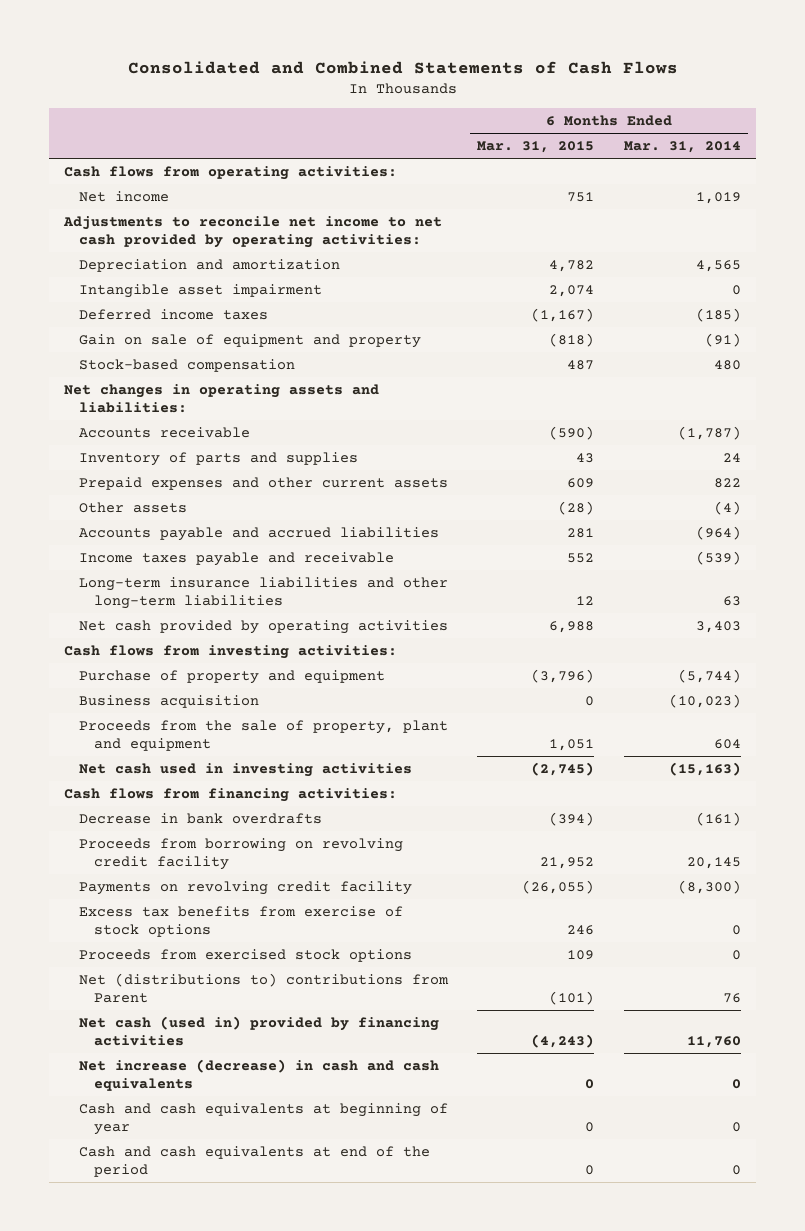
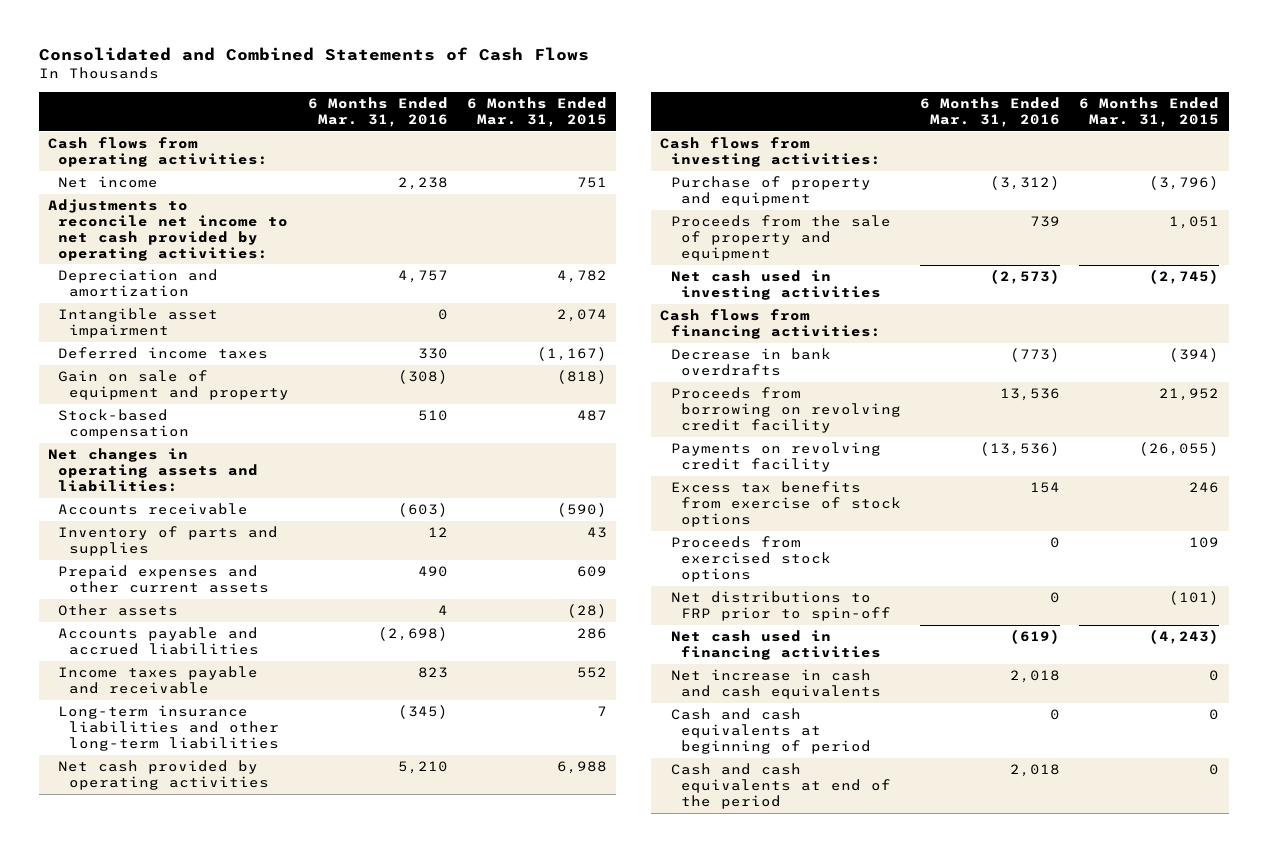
[623,141,741,154] Mar. 31, 2014 -> none
none -> [307,97,448,127] 6 Months Ended Mar. 31, 2016
[567,527,595,538] 281 -> [576,628,607,640] 286
[576,596,595,606] 12 -> [596,706,607,717] 7
[79,694,260,708] Business acquisition -> none
[79,719,449,752] Proceeds from the sale of property, plant and equipment -> [670,215,891,261] Proceeds from the sale of property and equipment
[79,972,450,1004] Net (distributions to) contributions from Parent -> [670,591,891,622] Net distributions to FRP prior to spin-off
[79,1015,440,1047] Net cash (used in) provided by financing activities -> [670,630,881,661] Net cash used in financing activities
[79,1058,440,1092] Net increase (decrease) in cash and cash equivalents -> [670,669,881,700] Net increase in cash and cash equivalents
[79,1102,449,1136] Cash and cash equivalents at beginning of year -> [670,708,871,754] Cash and cash equivalents at beginning of period

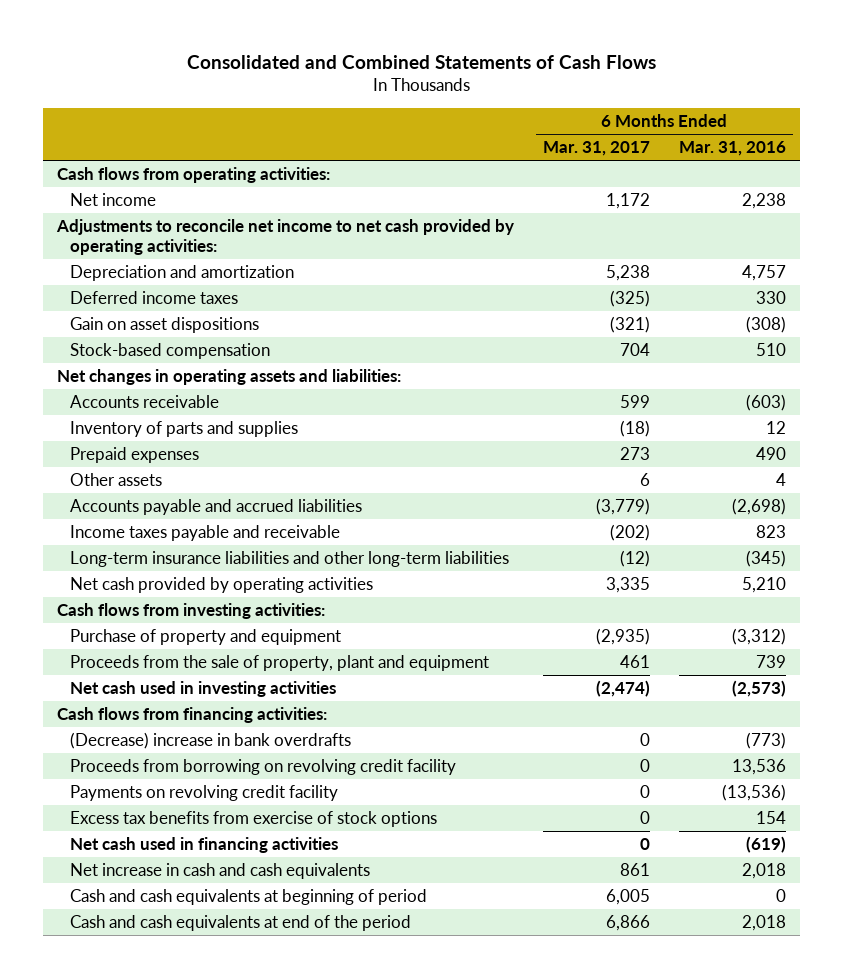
[466,97,607,127] 6 Months Ended Mar. 31, 2015 -> none
none -> [543,141,651,157] Mar. 31, 2017
[58,308,219,339] Intangible asset impairment -> none
[58,370,289,401] Gain on sale of equipment and property -> [69,317,259,334] Gain on asset dispositions
[58,565,269,594] Prepaid expenses and other current assets -> [69,447,199,464] Prepaid expenses
[670,215,891,261] Proceeds from the sale of property and equipment -> [69,655,489,672] Proceeds from the sale of property, plant and equipment
[670,348,831,377] Decrease in bank overdrafts -> [69,732,351,750] (Decrease) increase in bank overdrafts
[670,536,831,582] Proceeds from exercised stock options -> none
[670,591,891,622] Net distributions to FRP prior to spin-off -> none

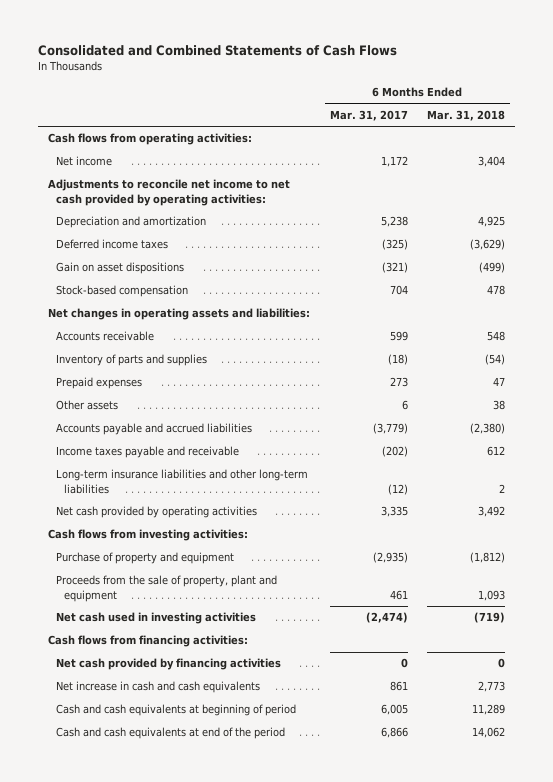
[678,141,786,157] Mar. 31, 2016 -> none
none -> [427,109,506,121] Mar. 31, 2018
[69,732,351,750] (Decrease) increase in bank overdrafts -> none
[69,759,456,776] Proceeds from borrowing on revolving credit facility -> none
[69,785,338,802] Payments on revolving credit facility -> none
[69,811,437,828] Excess tax benefits from exercise of stock options -> none
[69,837,338,854] Net cash used in financing activities -> [55,658,281,671] Net cash provided by financing activities

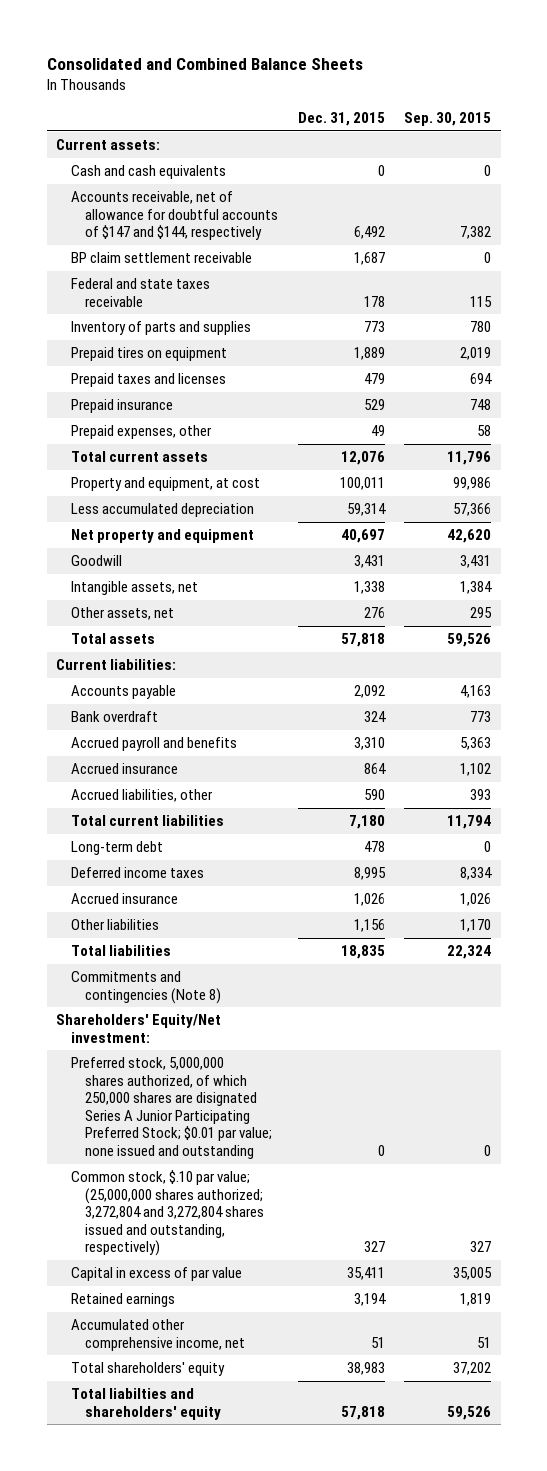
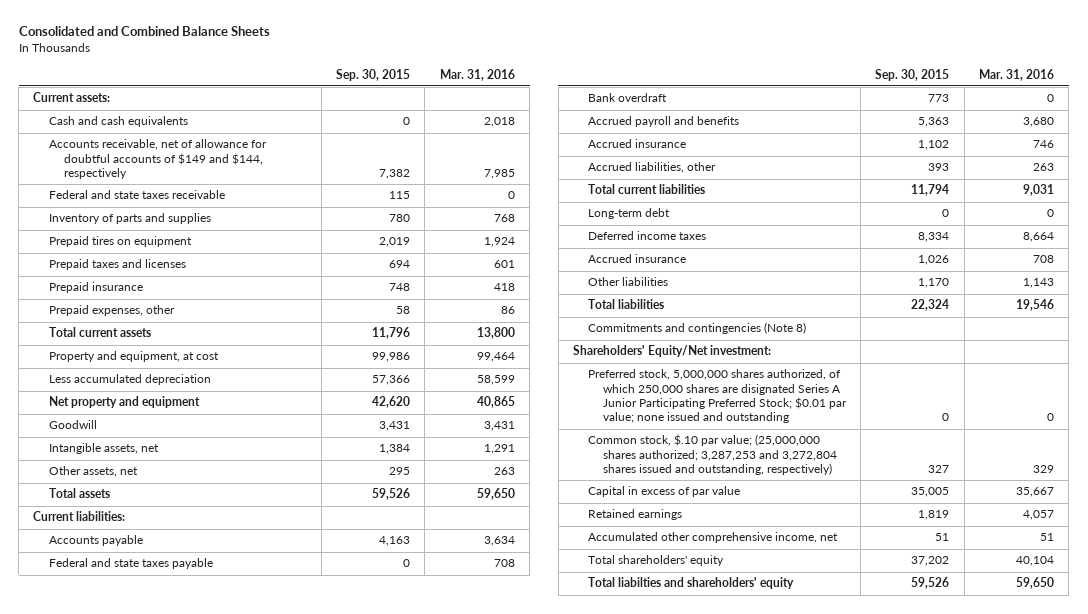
[297,111,385,126] Dec. 31, 2015 -> none
none -> [439,68,515,81] Mar. 31, 2016
[70,252,252,264] BP claim settlement receivable -> none
[70,191,279,241] Accounts receivable, net of allowance for doubtful accounts of $147 and $144, respectively -> [48,139,267,180] Accounts receivable, net of allowance for doubtful accounts of $149 and $144, respectively
none -> [48,558,213,570] Federal and state taxes payable
[70,1170,265,1257] Common stock, $.10 par value; (25,000,000 shares authorized; 3,272,804 and 3,272,804 shares issued and outstanding, respectively) -> [587,434,837,476] Common stock, $.10 par value; (25,000,000 shares authorized; 3,287,253 and 3,272,804 shares issued and outstanding, respectively)

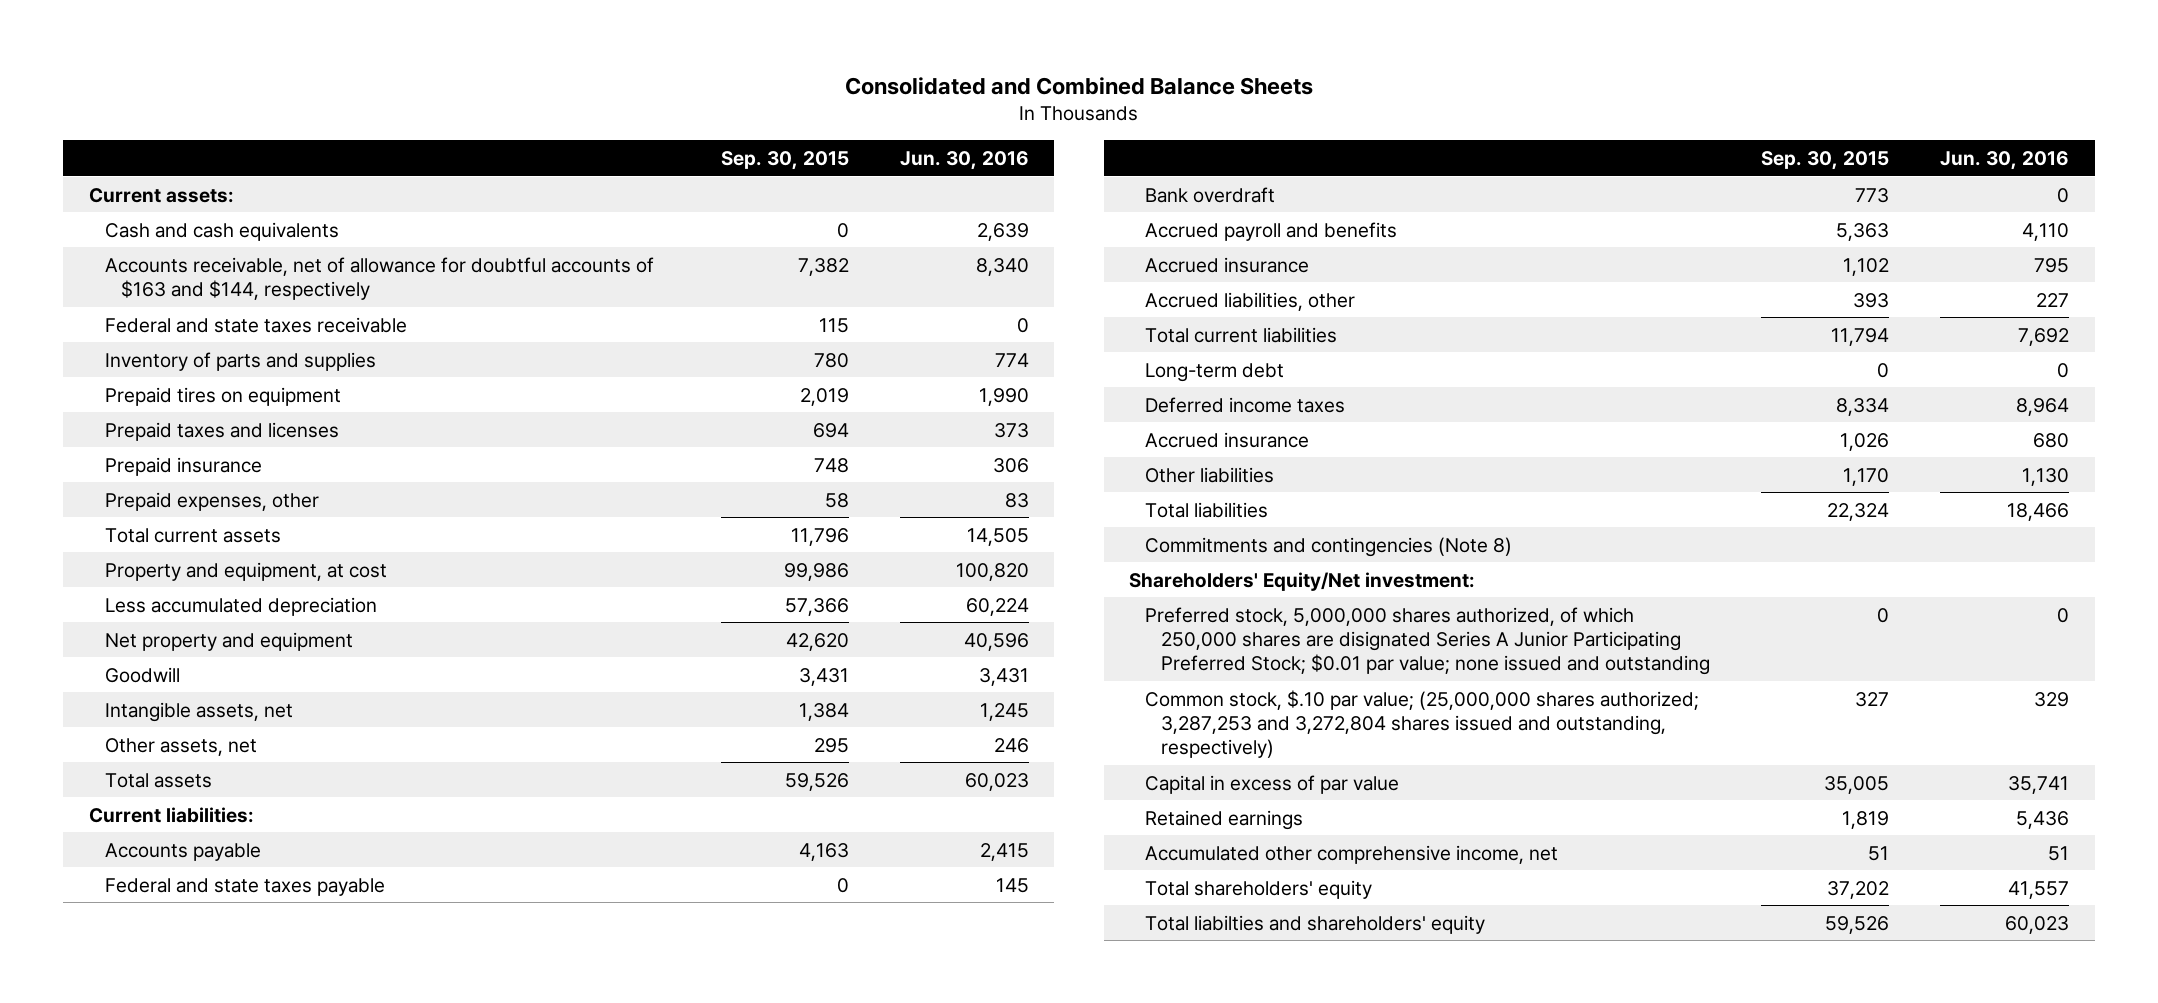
[439,68,515,81] Mar. 31, 2016 -> none
none -> [899,150,1029,170] Jun. 30, 2016
[48,139,267,180] Accounts receivable, net of allowance for doubtful accounts of $149 and $144, respectively -> [104,256,654,301] Accounts receivable, net of allowance for doubtful accounts of $163 and $144, respectively

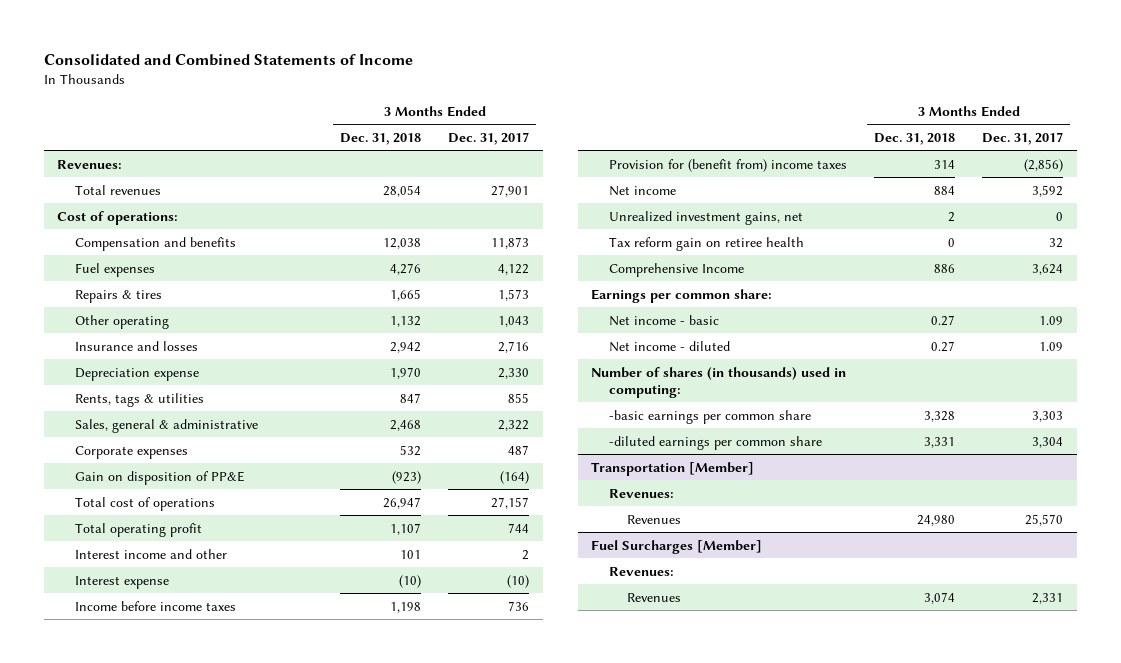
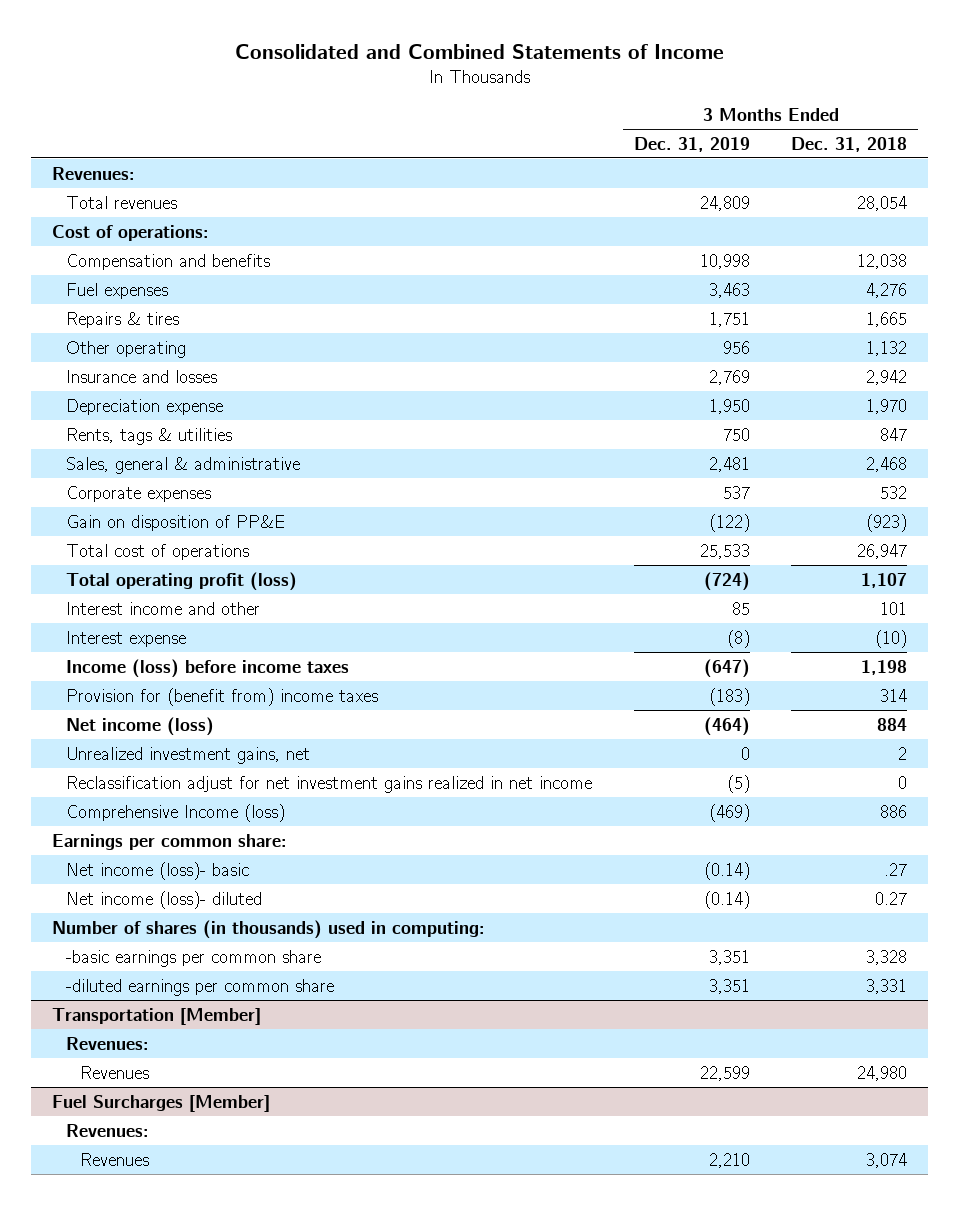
[448,131,530,145] Dec. 31, 2017 -> none
none -> [633,136,750,152] Dec. 31, 2019
[74,522,202,537] Total operating profit -> [65,571,297,591] Total operating profit (loss)
[74,600,236,611] Income before income taxes -> [65,658,349,678] Income (loss) before income taxes
[608,185,676,196] Net income -> [65,716,214,736] Net income (loss)
[608,236,804,251] Tax reform gain on retiree health -> none
none -> [65,775,592,793] Reclassification adjust for net investment gains realized in net income
[608,262,744,277] Comprehensive Income -> [65,803,285,822] Comprehensive Income (loss)
[608,314,719,326] Net income - basic -> [65,861,249,880] Net income (loss)- basic
[931,314,956,326] 0.27 -> [884,862,908,876] .27
[608,340,730,352] Net income - diluted -> [65,890,262,909] Net income (loss)- diluted

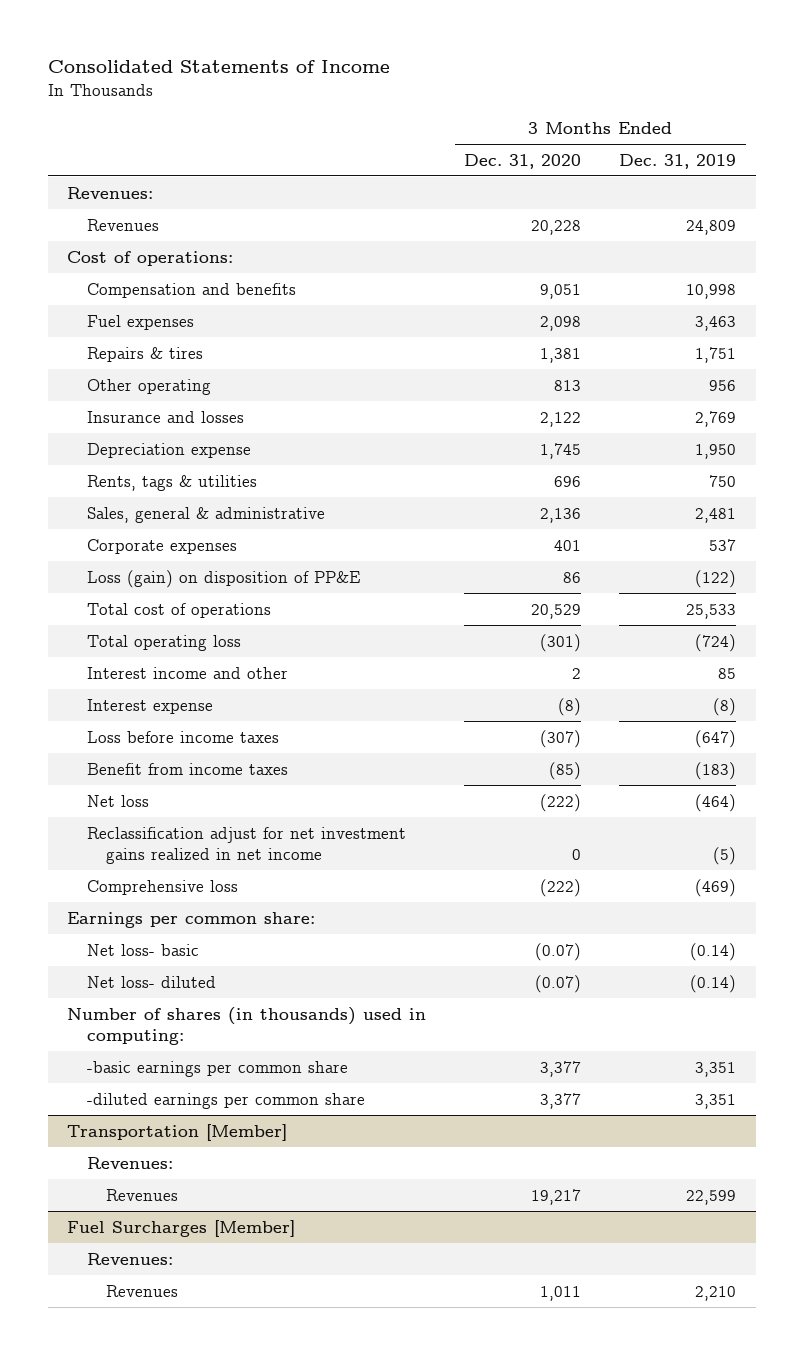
[234,43,724,59] Consolidated and Combined Statements of Income -> [47,60,390,74] Consolidated Statements of Income
[791,136,908,152] Dec. 31, 2018 -> none
none -> [464,153,582,169] Dec. 31, 2020
[65,195,177,209] Total revenues -> [86,218,159,231] Revenues
[65,514,285,531] Gain on disposition of PP&E -> [86,569,360,588] Loss (gain) on disposition of PP&E
[65,571,297,591] Total operating profit (loss) -> [86,634,241,651] Total operating loss
[65,746,310,764] Unrealized investment gains, net -> none
[65,658,349,678] Income (loss) before income taxes -> [86,730,279,743] Loss before income taxes
[65,687,378,706] Provision for (benefit from) income taxes -> [86,762,288,775] Benefit from income taxes
[65,716,214,736] Net income (loss) -> [86,794,149,807] Net loss
[65,803,285,822] Comprehensive Income (loss) -> [86,879,238,895] Comprehensive loss
[65,861,249,880] Net income (loss)- basic -> [86,943,199,956] Net loss- basic
[65,890,262,909] Net income (loss)- diluted -> [86,975,216,988] Net loss- diluted

